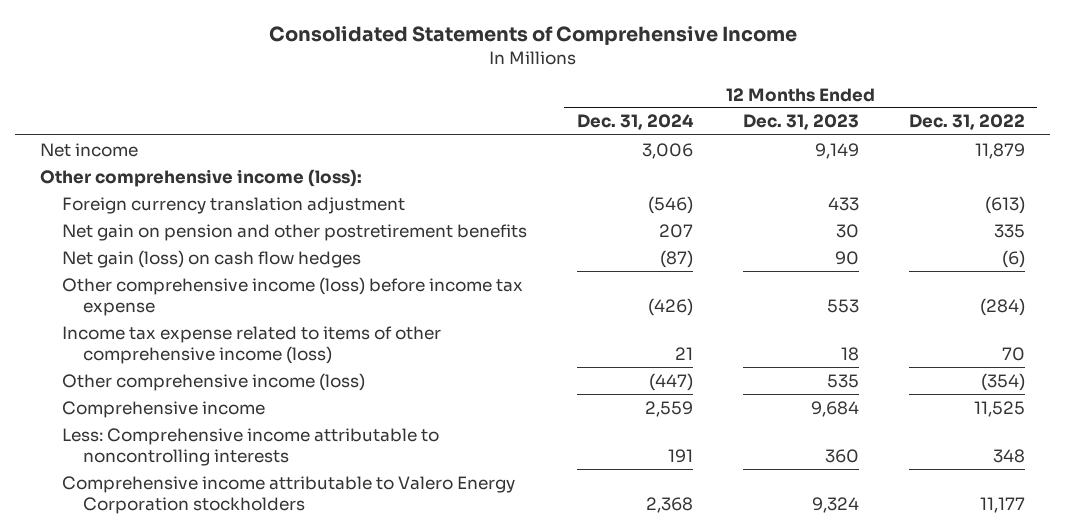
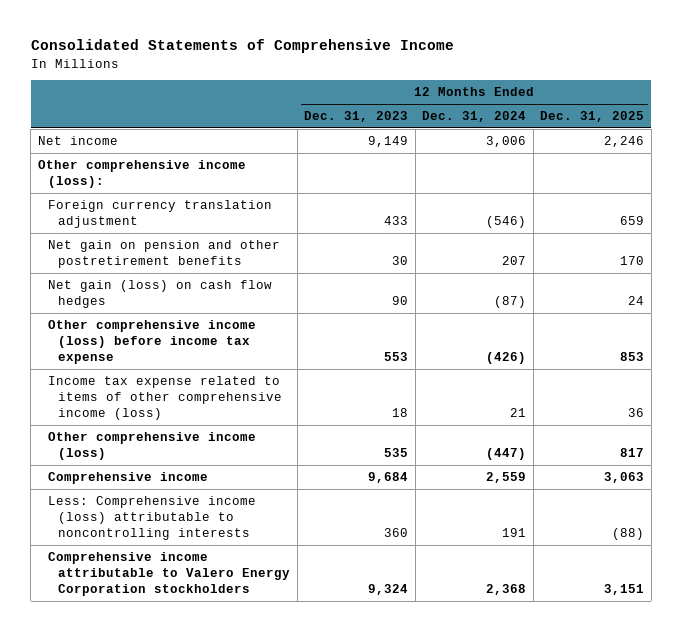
[908,114,1025,131] Dec. 31, 2022 -> none
none -> [540,111,645,123] Dec. 31, 2025
[61,427,439,466] Less: Comprehensive income attributable to noncontrolling interests -> [47,496,256,541] Less: Comprehensive income (loss) attributable to noncontrolling interests

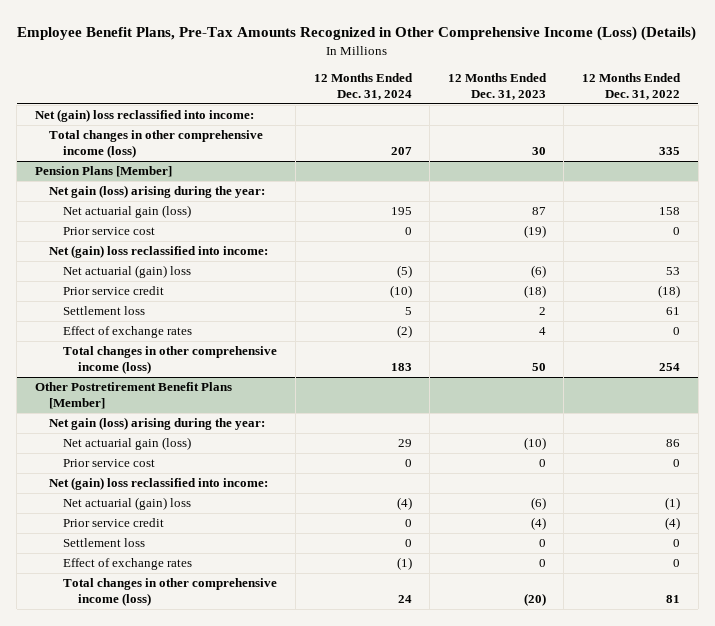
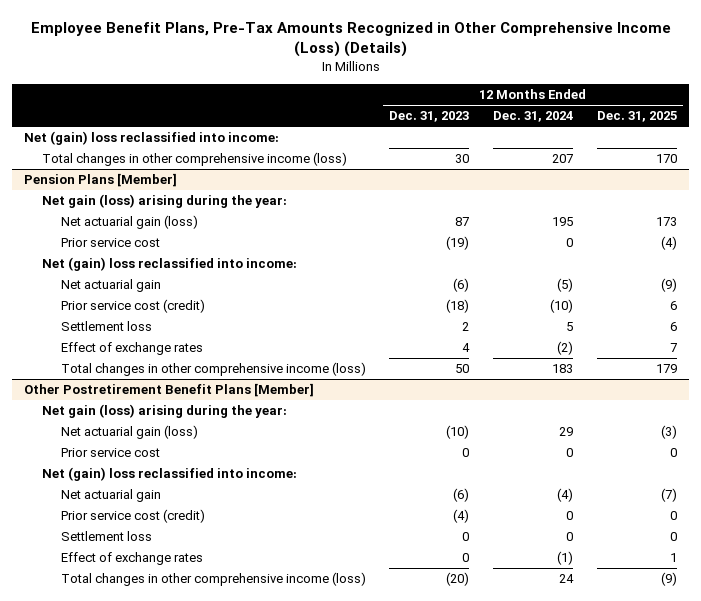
[582,73,682,100] 12 Months Ended Dec. 31, 2022 -> none
none -> [597,111,678,123] Dec. 31, 2025
[63,265,192,279] Net actuarial (gain) loss -> [60,279,161,293] Net actuarial gain
[63,286,165,296] Prior service credit -> [60,299,205,314] Prior service cost (credit)
[63,497,192,511] Net actuarial (gain) loss -> [60,489,161,503] Net actuarial gain
[63,518,165,528] Prior service credit -> [60,509,205,524] Prior service cost (credit)

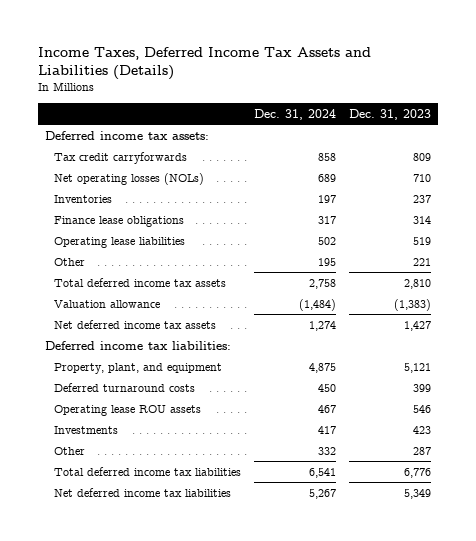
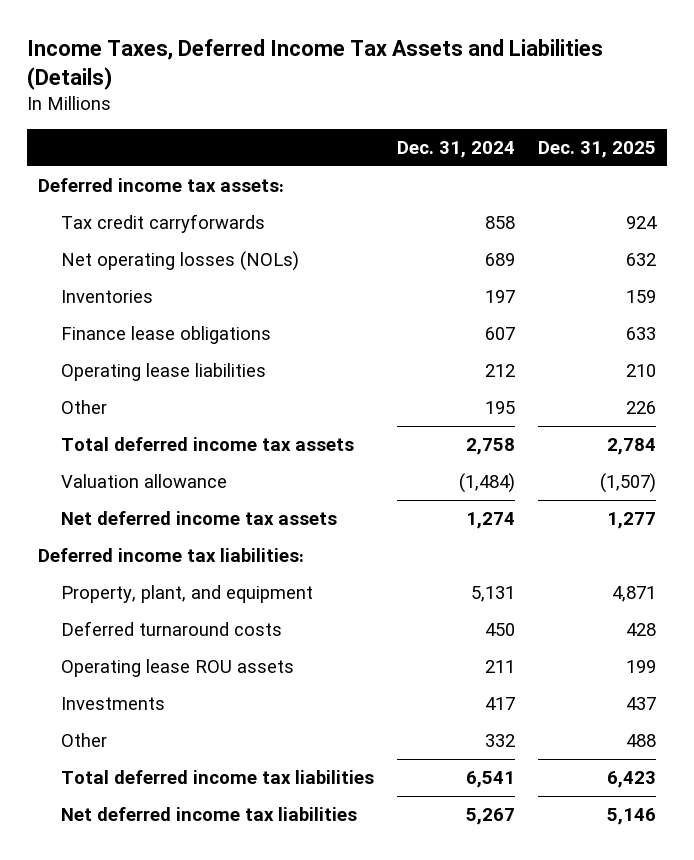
[349,108,432,120] Dec. 31, 2023 -> none
none -> [537,140,656,158] Dec. 31, 2025
[317,215,336,224] 317 -> [484,327,515,341] 607
[317,236,336,245] 502 -> [484,364,515,378] 212
[308,362,336,373] 4,875 -> [470,586,515,603] 5,131
[317,404,336,413] 467 -> [484,660,515,674] 211

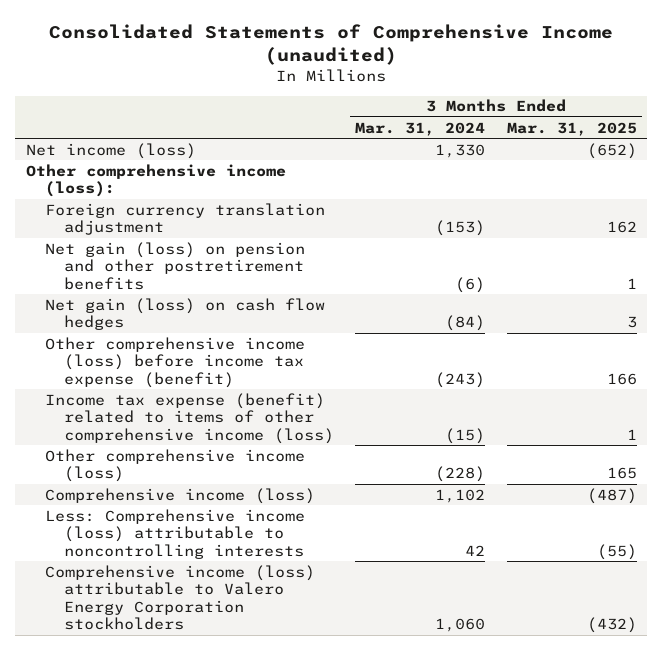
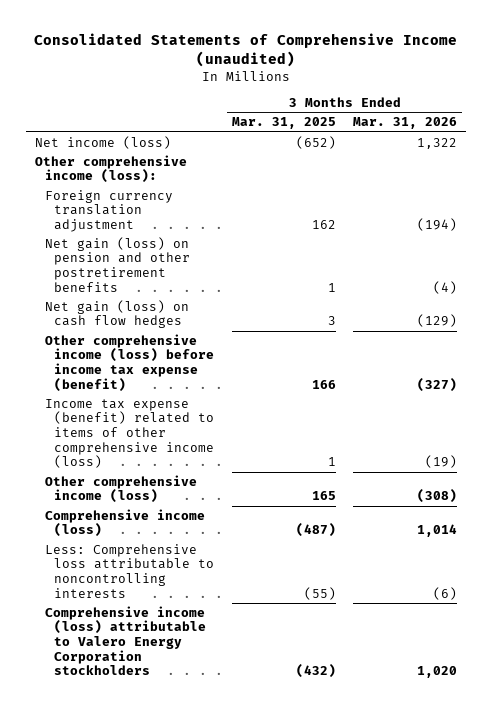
[355,121,486,136] Mar. 31, 2024 -> none
none -> [353,117,458,130] Mar. 31, 2026
[45,508,306,559] Less: Comprehensive income (loss) attributable to noncontrolling interests -> [44,543,215,598] Less: Comprehensive loss attributable to noncontrolling interests

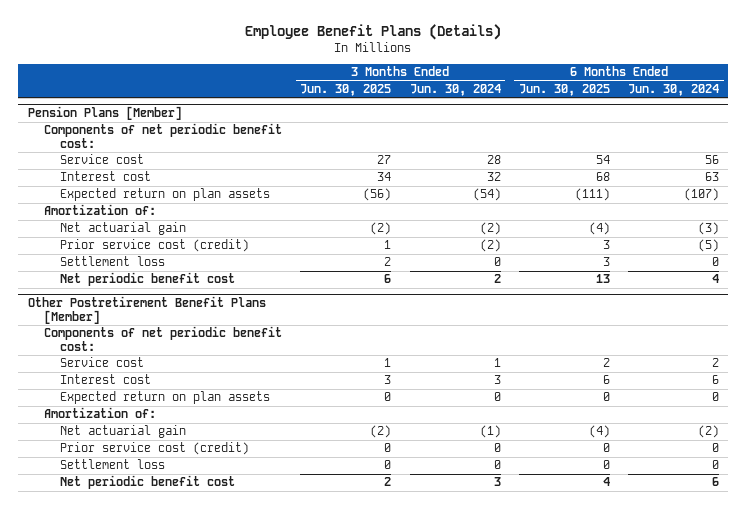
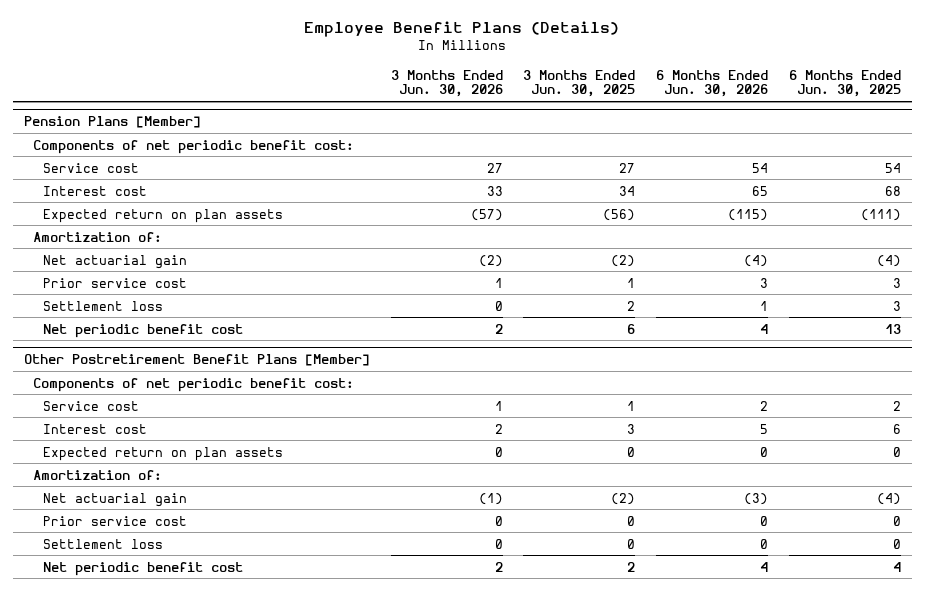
[409,83,501,96] Jun. 30, 2024 -> none
[628,83,720,96] Jun. 30, 2024 -> none
none -> [390,69,503,98] 3 Months Ended Jun. 30, 2026
none -> [656,69,769,98] 6 Months Ended Jun. 30, 2026
[60,239,250,253] Prior service cost (credit) -> [42,277,187,288] Prior service cost
[60,442,250,456] Prior service cost (credit) -> [42,515,187,526] Prior service cost

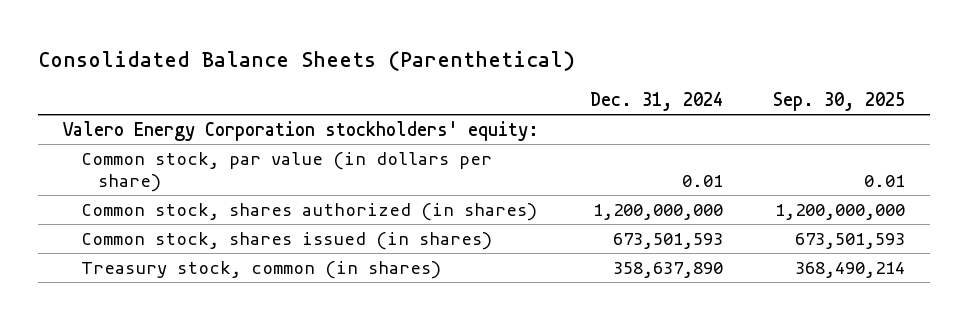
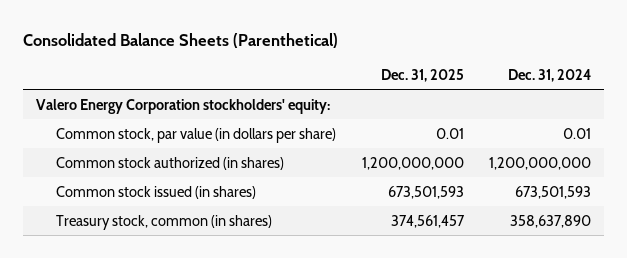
[772,92,905,112] Sep. 30, 2025 -> none
none -> [380,68,464,82] Dec. 31, 2025
[80,202,537,221] Common stock, shares authorized (in shares) -> [56,156,285,170] Common stock authorized (in shares)
[80,231,492,250] Common stock, shares issued (in shares) -> [56,185,257,199] Common stock issued (in shares)

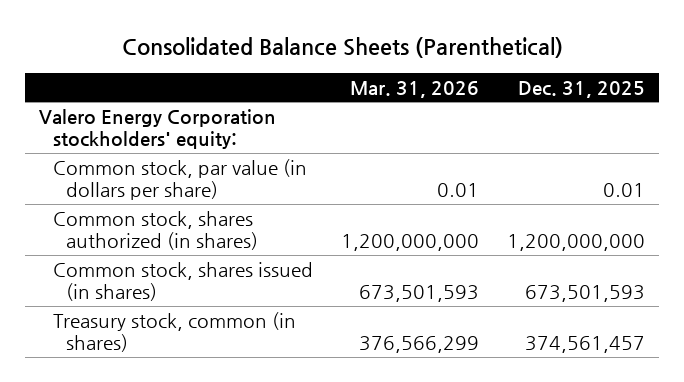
[508,68,592,82] Dec. 31, 2024 -> none
none -> [349,80,479,98] Mar. 31, 2026
[56,156,285,170] Common stock authorized (in shares) -> [52,210,259,250] Common stock, shares authorized (in shares)
[56,185,257,199] Common stock issued (in shares) -> [52,261,313,301] Common stock, shares issued (in shares)

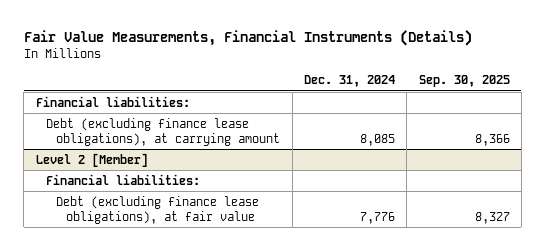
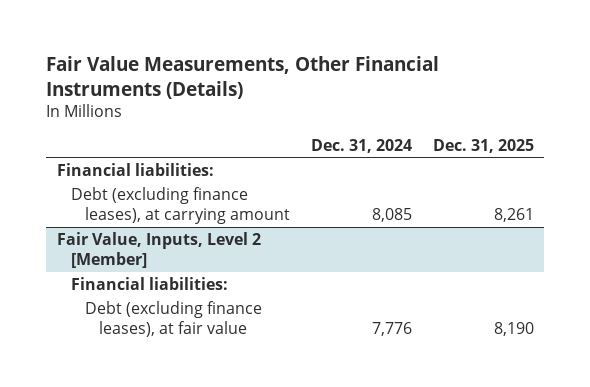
[23,30,472,47] Fair Value Measurements, Financial Instruments (Details) -> [46,55,440,99] Fair Value Measurements, Other Financial Instruments (Details)
[418,75,510,88] Sep. 30, 2025 -> none
none -> [432,138,534,153] Dec. 31, 2025
[45,117,281,146] Debt (excluding finance lease obligations), at carrying amount -> [70,186,290,225] Debt (excluding finance leases), at carrying amount
[35,152,148,167] Level 2 [Member] -> [56,231,261,269] Fair Value, Inputs, Level 2 [Member]
[56,195,260,224] Debt (excluding finance lease obligations), at fair value -> [84,300,262,338] Debt (excluding finance leases), at fair value

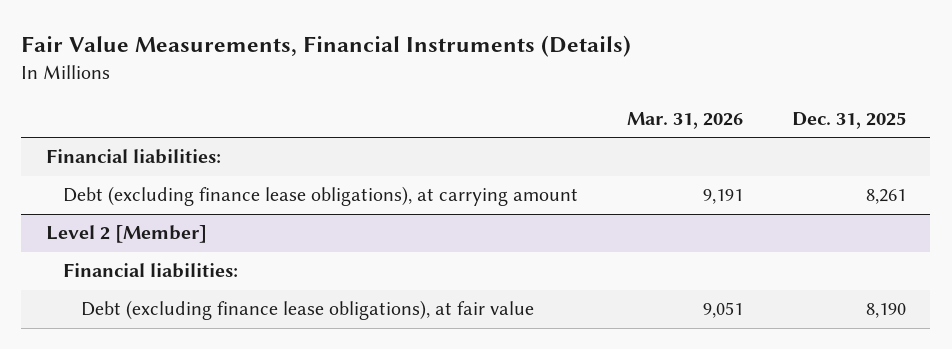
[46,55,440,99] Fair Value Measurements, Other Financial Instruments (Details) -> [21,35,632,58] Fair Value Measurements, Financial Instruments (Details)
[310,138,412,153] Dec. 31, 2024 -> none
none -> [627,111,744,129] Mar. 31, 2026
[70,186,290,225] Debt (excluding finance leases), at carrying amount -> [63,186,579,207] Debt (excluding finance lease obligations), at carrying amount
[56,231,261,269] Fair Value, Inputs, Level 2 [Member] -> [45,225,207,244] Level 2 [Member]
[84,300,262,338] Debt (excluding finance leases), at fair value -> [80,300,534,321] Debt (excluding finance lease obligations), at fair value

